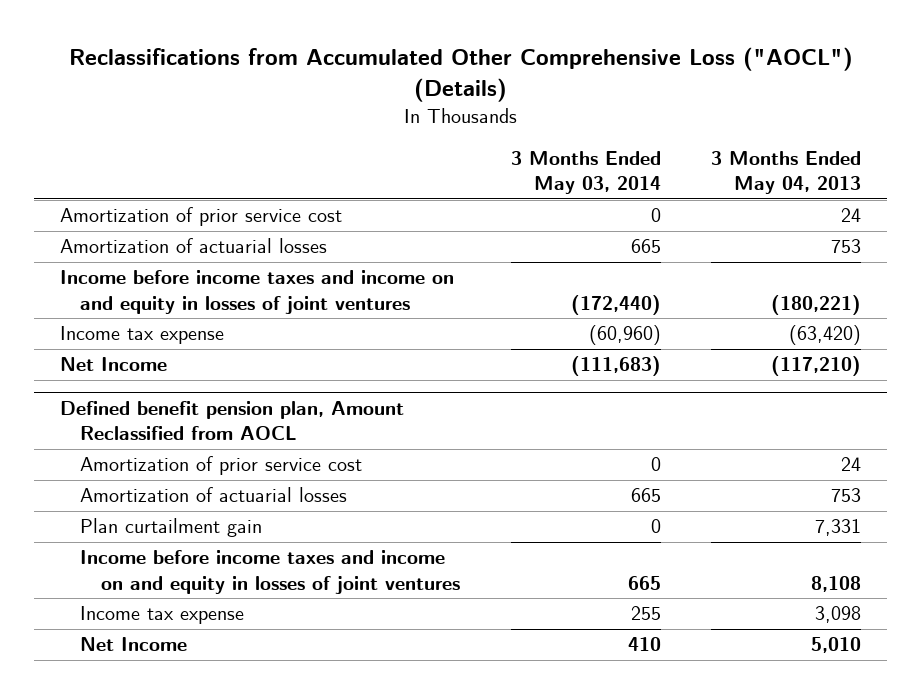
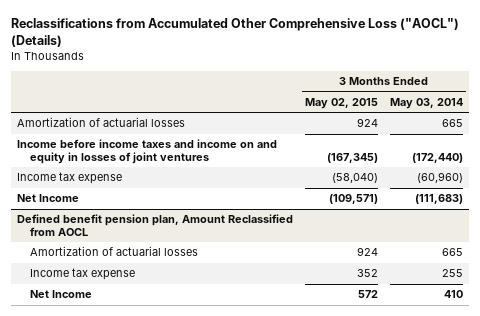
[711,151,862,195] 3 Months Ended May 04, 2013 -> none
none -> [305,97,379,109] May 02, 2015
[59,207,342,227] Amortization of prior service cost -> none
[80,456,363,476] Amortization of prior service cost -> none
[80,518,263,538] Plan curtailment gain -> none
[80,550,460,594] Income before income taxes and income on and equity in losses of joint ventures -> none

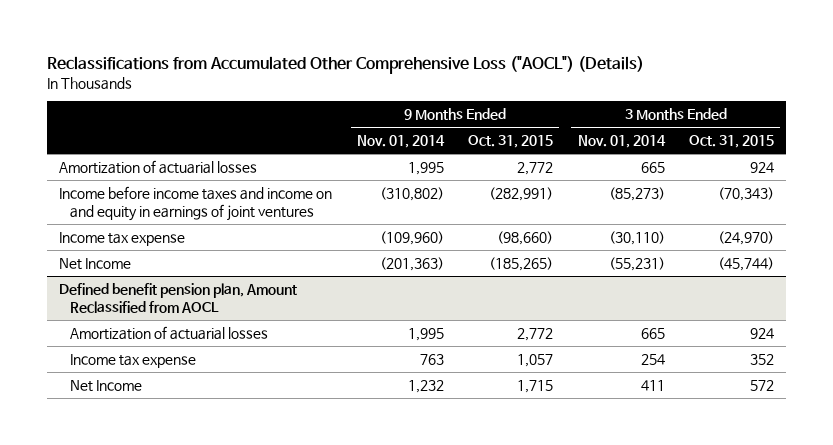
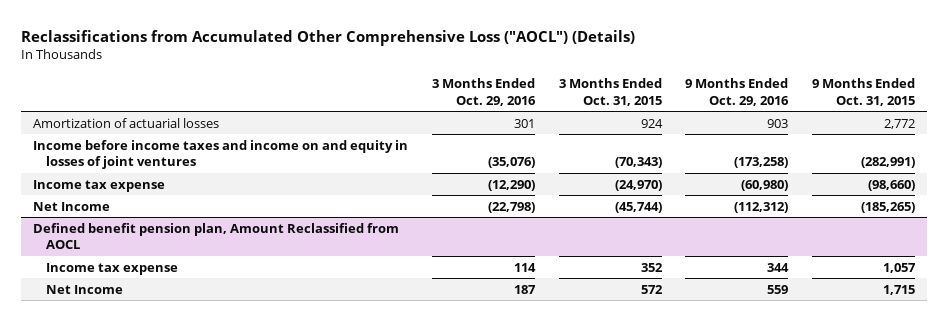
[356,135,445,149] Nov. 01, 2014 -> none
[577,135,666,149] Nov. 01, 2014 -> none
none -> [431,78,536,107] 3 Months Ended Oct. 29, 2016
none -> [685,78,790,107] 9 Months Ended Oct. 29, 2016
[59,185,333,221] Income before income taxes and income on and equity in earnings of joint ventures -> [33,139,409,170] Income before income taxes and income on and equity in losses of joint ventures
[70,325,269,340] Amortization of actuarial losses -> none

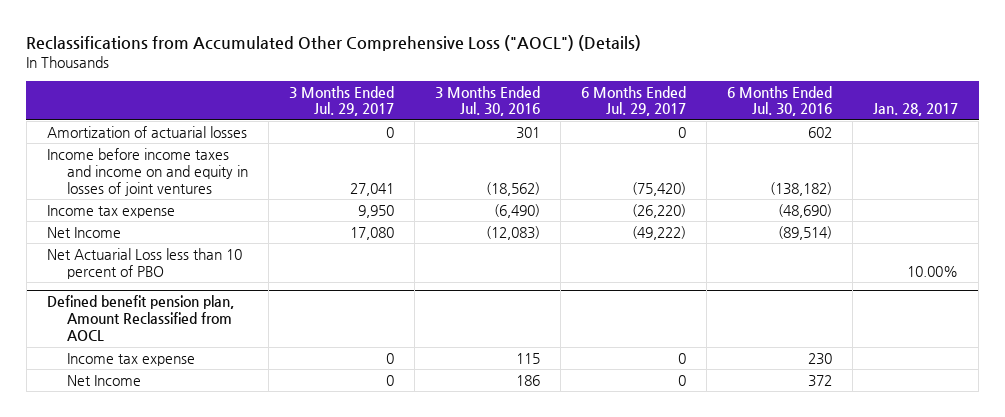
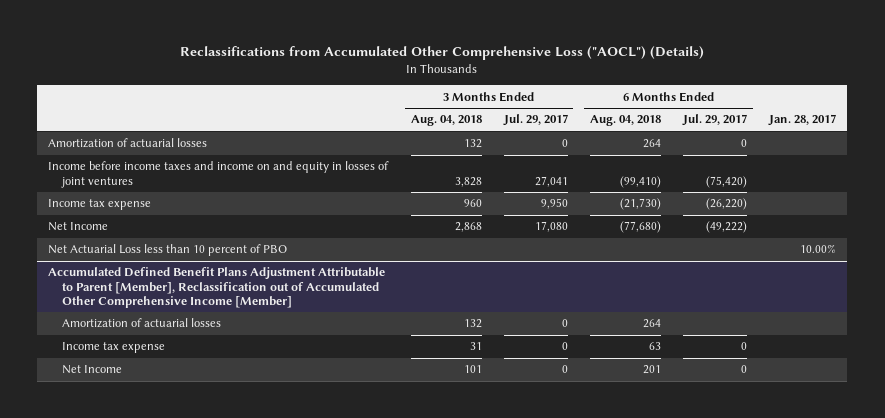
[434,85,540,117] 3 Months Ended Jul. 30, 2016 -> none
[727,85,833,117] 6 Months Ended Jul. 30, 2016 -> none
none -> [410,115,482,127] Aug. 04, 2018
none -> [589,115,661,127] Aug. 04, 2018
[46,295,234,342] Defined benefit pension plan, Amount Reclassified from AOCL -> none
none -> [48,267,386,308] Accumulated Defined Benefit Plans Adjustment Attributable to Parent [Member], Reclassification out of Accumulated Other Comprehensive Income [Member]
none -> [62,318,222,329] Amortization of actuarial losses

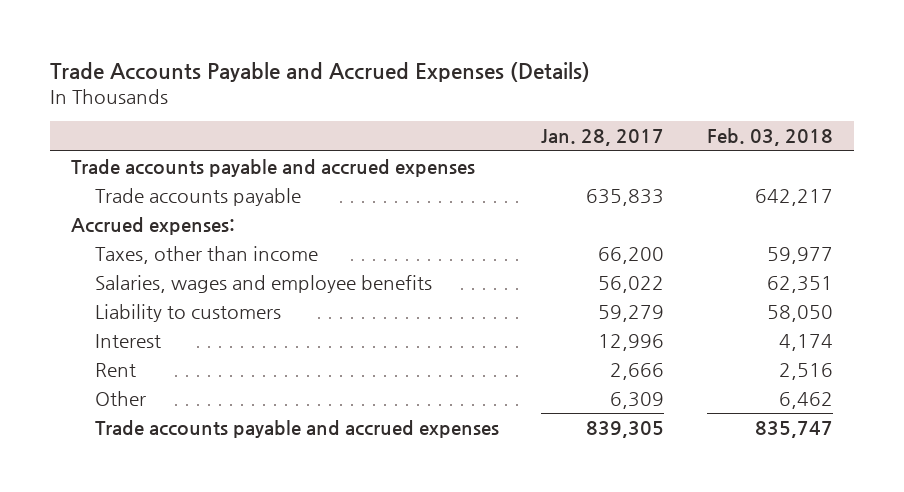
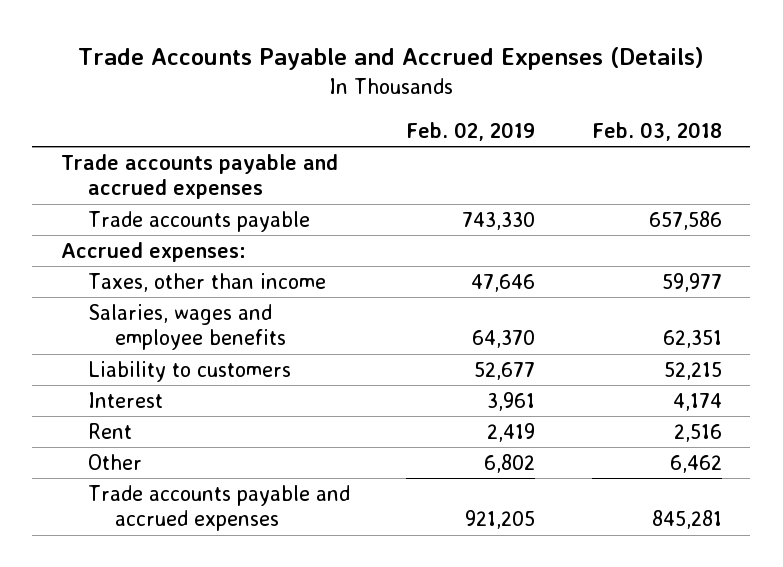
[541,129,665,147] Jan. 28, 2017 -> none
none -> [406,122,536,142] Feb. 02, 2019
[754,189,833,207] 642,217 -> [648,210,722,230] 657,586
[766,305,833,323] 58,050 -> [663,361,722,380] 52,215
[754,421,833,439] 835,747 -> [651,510,722,530] 845,281

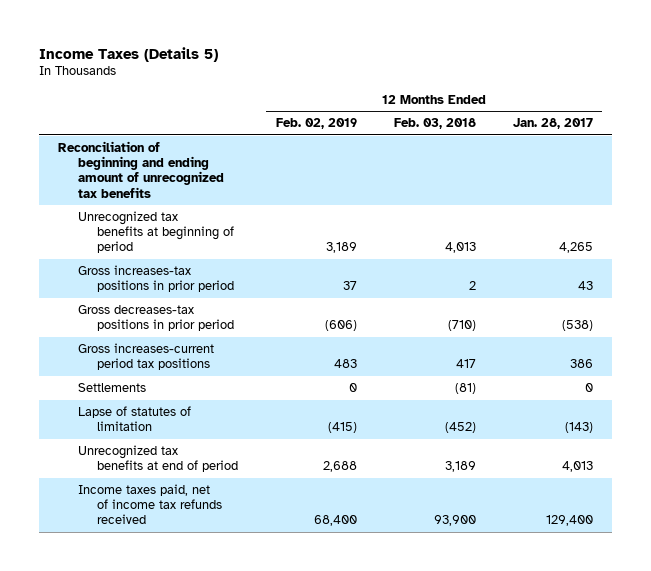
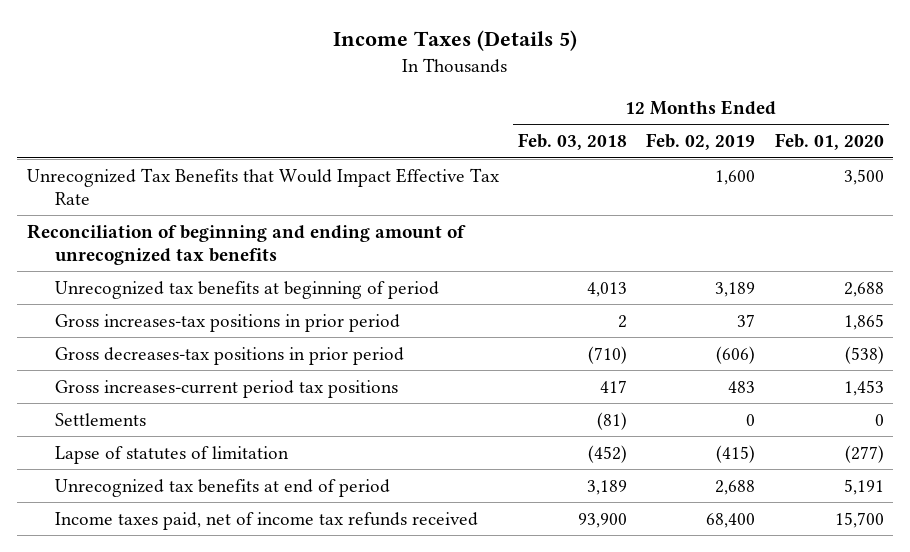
[513,118,594,130] Jan. 28, 2017 -> none
none -> [774,133,884,151] Feb. 01, 2020
none -> [26,167,500,205] Unrecognized Tax Benefits that Would Impact Effective Tax Rate

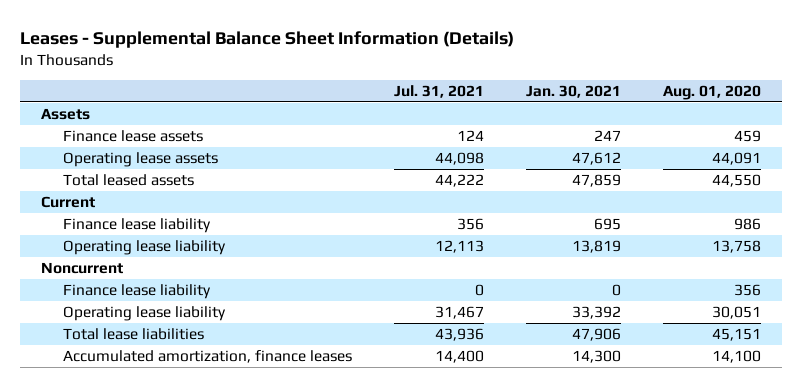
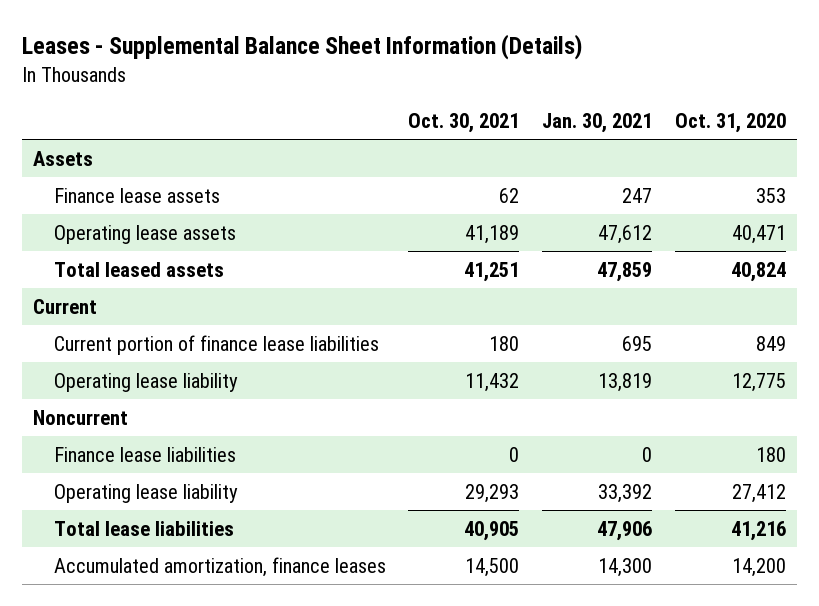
[394,84,485,98] Jul. 31, 2021 -> none
[662,84,761,100] Aug. 01, 2020 -> none
none -> [408,113,520,134] Oct. 30, 2021
none -> [674,113,786,134] Oct. 31, 2020
[63,217,212,233] Finance lease liability -> [53,334,379,355] Current portion of finance lease liabilities
[63,283,212,299] Finance lease liability -> [53,446,236,462] Finance lease liabilities

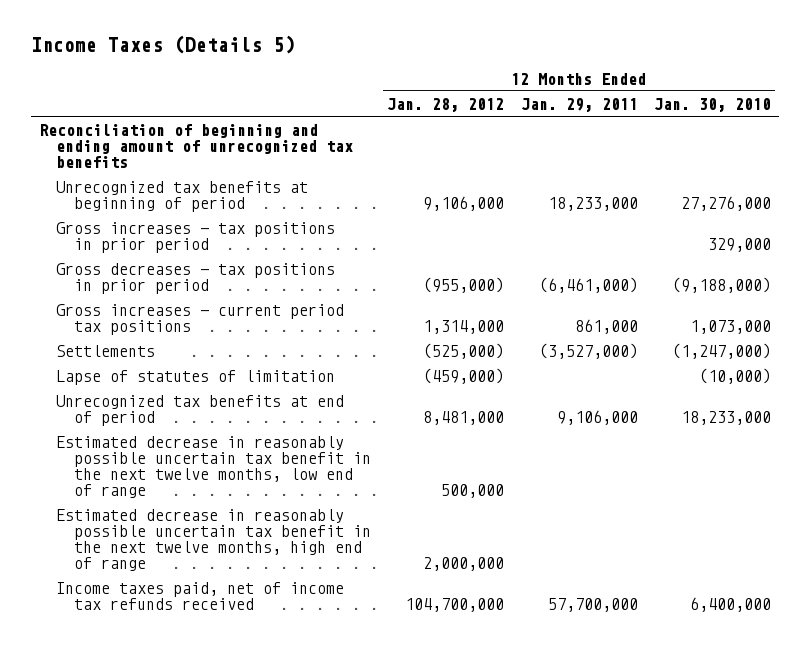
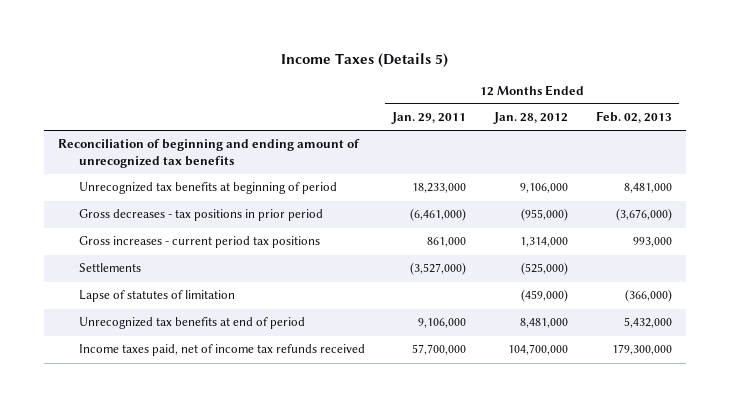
[653,97,771,112] Jan. 30, 2010 -> none
none -> [595,111,672,124] Feb. 02, 2013
[56,221,336,253] Gross increases - tax positions in prior period -> none
[56,435,372,498] Estimated decrease in reasonably possible uncertain tax benefit in the next twelve months, low end of range -> none
[56,508,372,571] Estimated decrease in reasonably possible uncertain tax benefit in the next twelve months, high end of range -> none

